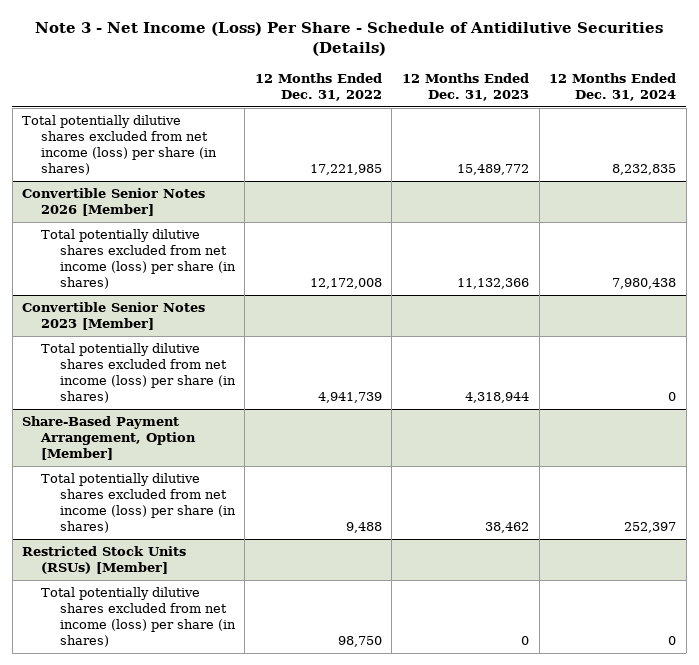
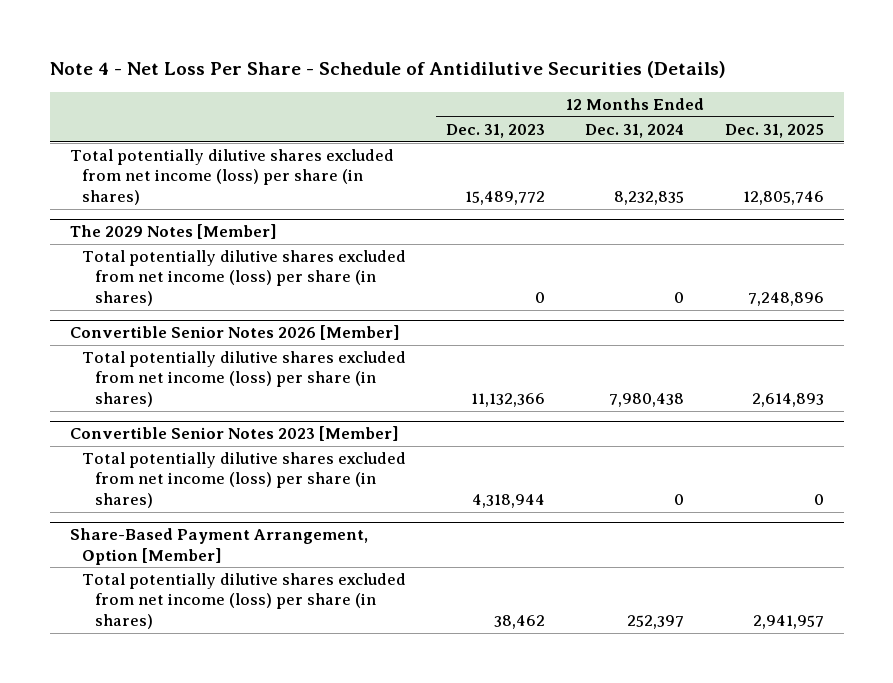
[35,21,664,56] Note 3 - Net Income (Loss) Per Share - Schedule of Antidilutive Securities (Details) -> [49,61,726,79] Note 4 - Net Loss Per Share - Schedule of Antidilutive Securities (Details)
[254,72,382,102] 12 Months Ended Dec. 31, 2022 -> none
none -> [724,124,824,139] Dec. 31, 2025
none -> [69,224,277,240] The 2029 Notes [Member]
none -> [82,250,407,306] Total potentially dilutive shares excluded from net income (loss) per share (in shares)
[22,546,187,575] Restricted Stock Units (RSUs) [Member] -> none
[41,587,236,648] Total potentially dilutive shares excluded from net income (loss) per share (in shares) -> none

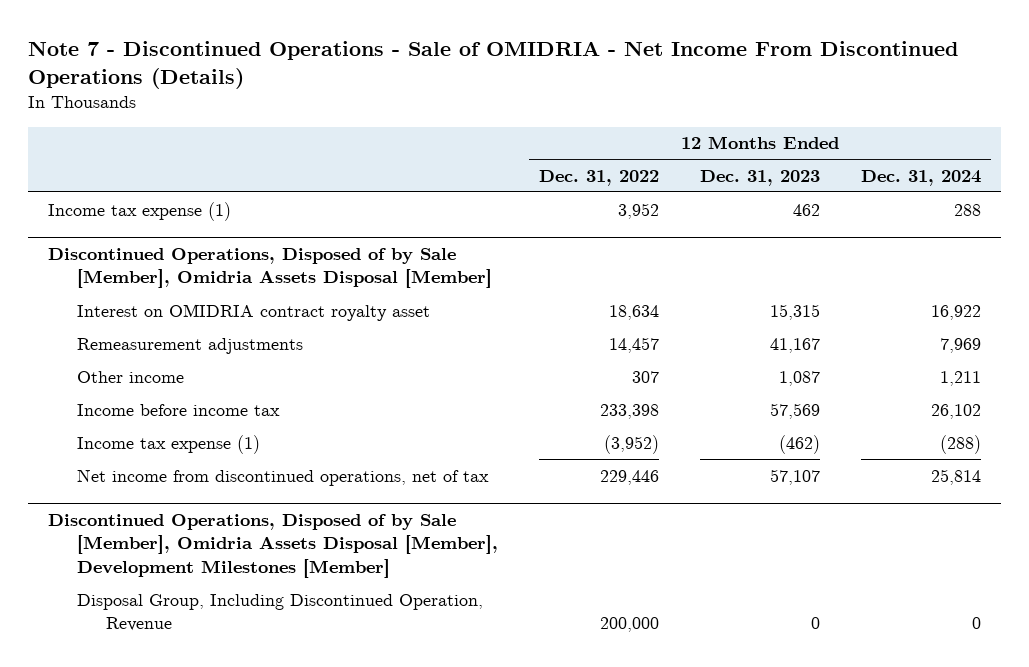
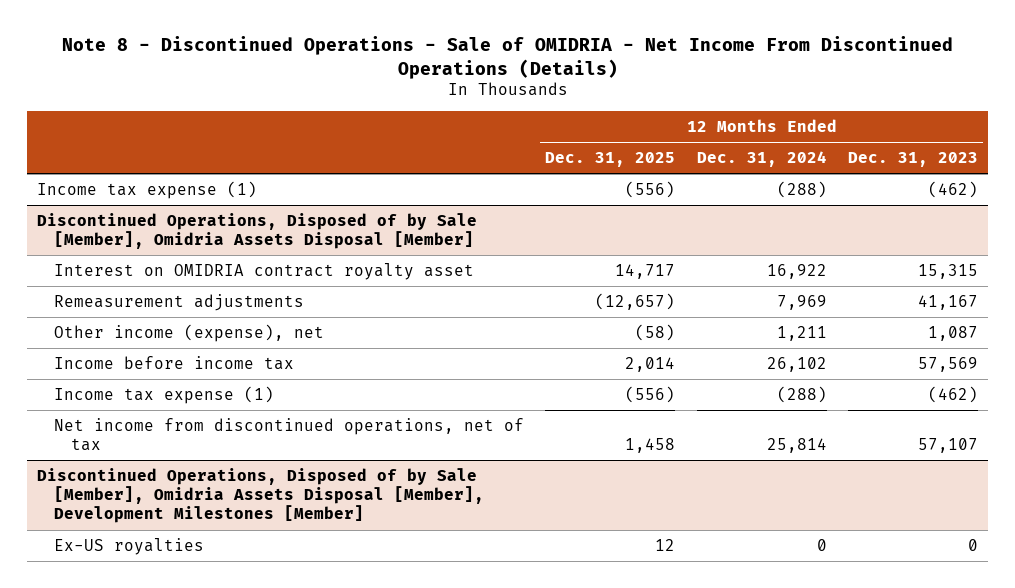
[27,41,958,90] Note 7 - Discontinued Operations - Sale of OMIDRIA - Net Income From Discontinued Operations (Details) -> [61,35,953,79] Note 8 - Discontinued Operations - Sale of OMIDRIA - Net Income From Discontinued Operations (Details)
[538,169,659,186] Dec. 31, 2022 -> none
none -> [545,152,676,168] Dec. 31, 2025
[792,203,820,216] 462 -> [927,180,978,198] (462)
[953,203,981,216] 288 -> [776,180,827,198] (288)
[77,370,185,383] Other income -> [54,323,325,342] Other income (expense), net
[77,593,484,631] Disposal Group, Including Discontinued Operation, Revenue -> [54,537,205,555] Ex-US royalties

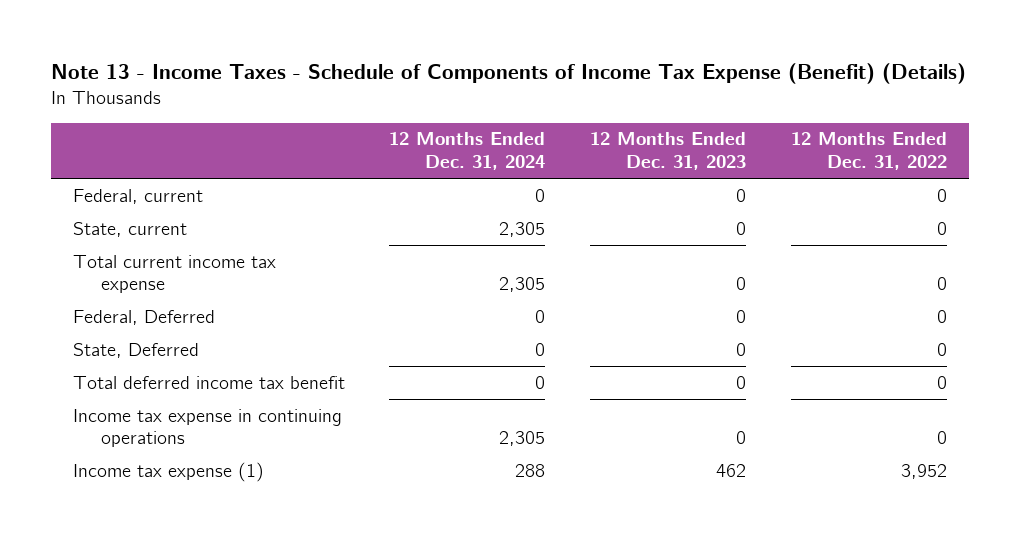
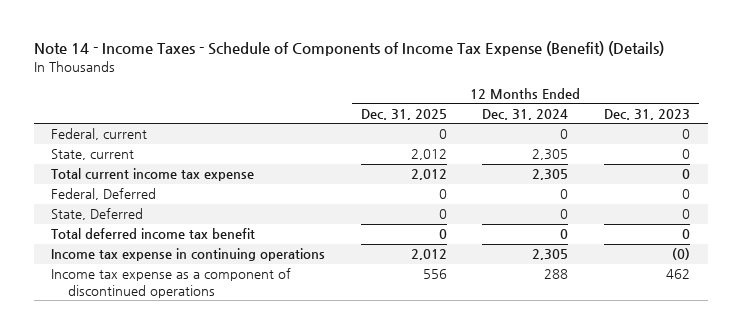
[50,63,966,85] Note 13 - Income Taxes - Schedule of Components of Income Tax Expense (Benefit) (Details) -> [33,41,664,57] Note 14 - Income Taxes - Schedule of Components of Income Tax Expense (Benefit) (Details)
[790,132,947,170] 12 Months Ended Dec. 31, 2022 -> none
none -> [360,108,447,120] Dec. 31, 2025
[736,431,747,445] 0 -> [671,248,690,261] (0)
[72,461,264,482] Income tax expense (1) -> [51,268,292,298] Income tax expense as a component of discontinued operations

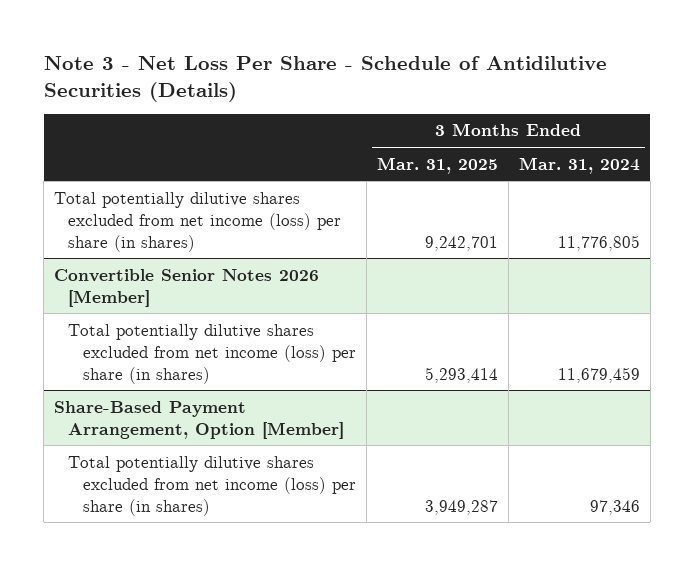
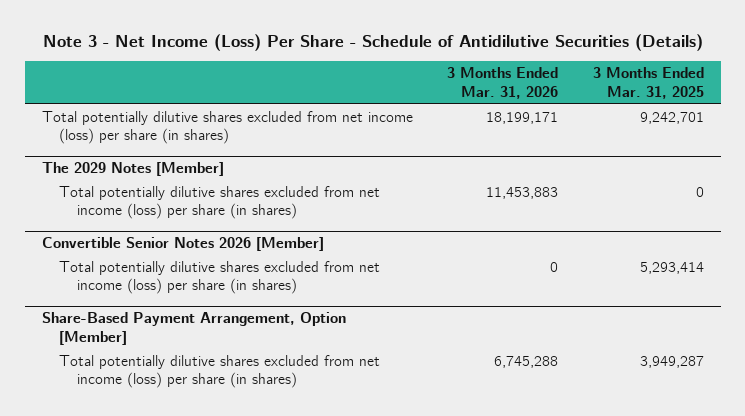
[43,56,607,102] Note 3 - Net Loss Per Share - Schedule of Antidilutive Securities (Details) -> [42,34,703,52] Note 3 - Net Income (Loss) Per Share - Schedule of Antidilutive Securities (Details)
[518,156,640,174] Mar. 31, 2024 -> none
none -> [447,67,559,99] 3 Months Ended Mar. 31, 2026
none -> [41,162,224,177] The 2029 Notes [Member]
none -> [59,185,381,220] Total potentially dilutive shares excluded from net income (loss) per share (in shares)

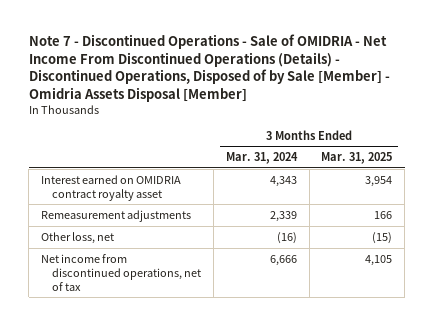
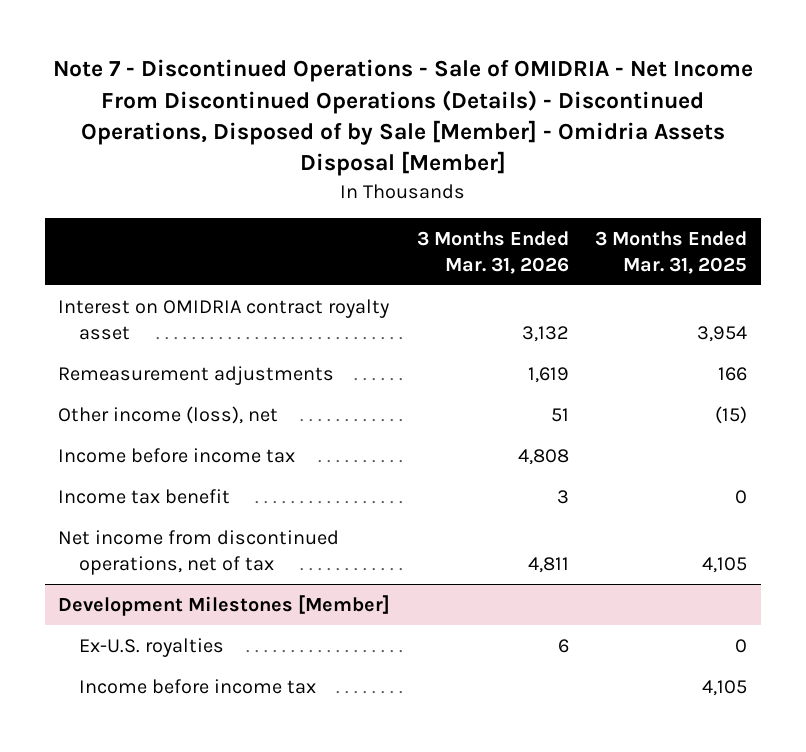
[225,152,298,165] Mar. 31, 2024 -> none
none -> [416,230,569,274] 3 Months Ended Mar. 31, 2026
[41,174,182,201] Interest earned on OMIDRIA contract royalty asset -> [58,298,390,341] Interest on OMIDRIA contract royalty asset
[41,231,115,244] Other loss, net -> [58,405,279,424] Other income (loss), net
none -> [58,447,296,463] Income before income tax
none -> [58,488,231,504] Income tax benefit
none -> [58,594,391,616] Development Milestones [Member]
none -> [79,637,225,657] Ex-U.S. royalties
none -> [79,678,317,694] Income before income tax

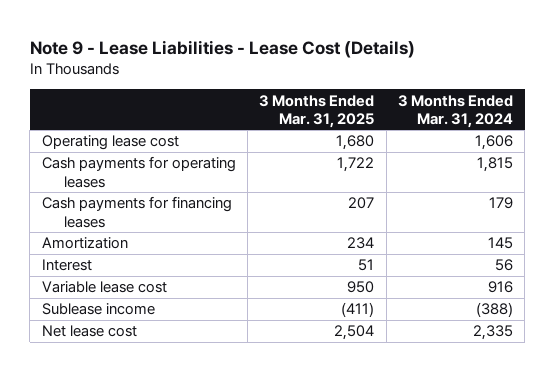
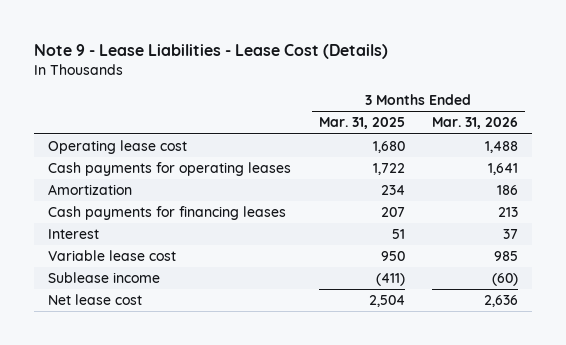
[397,94,513,128] 3 Months Ended Mar. 31, 2024 -> none
none -> [432,117,519,130] Mar. 31, 2026
[41,196,232,228] Cash payments for financing leases -> [47,206,286,221] Cash payments for financing leases

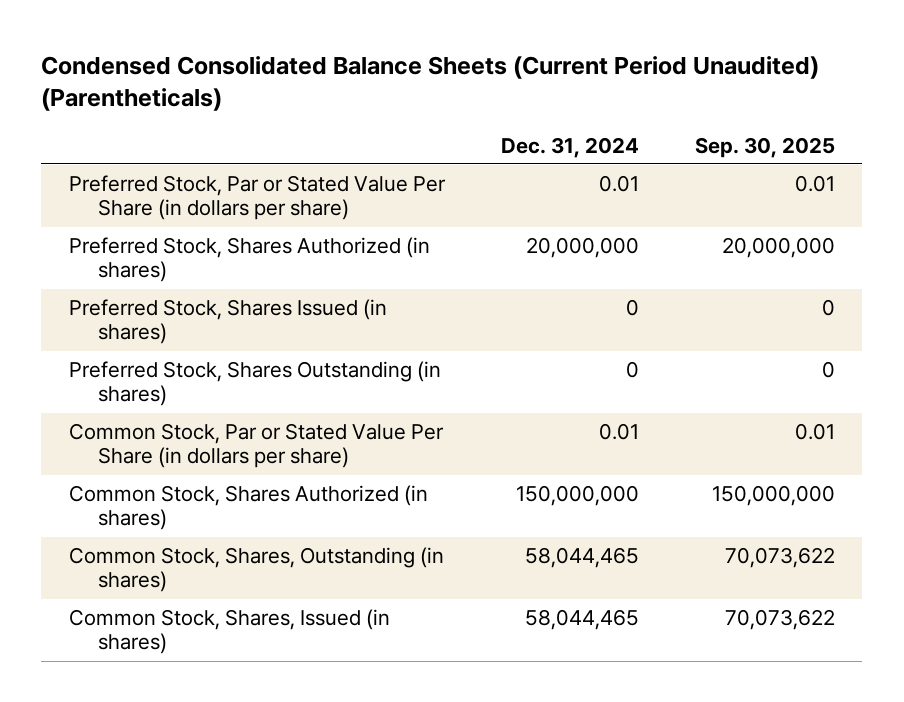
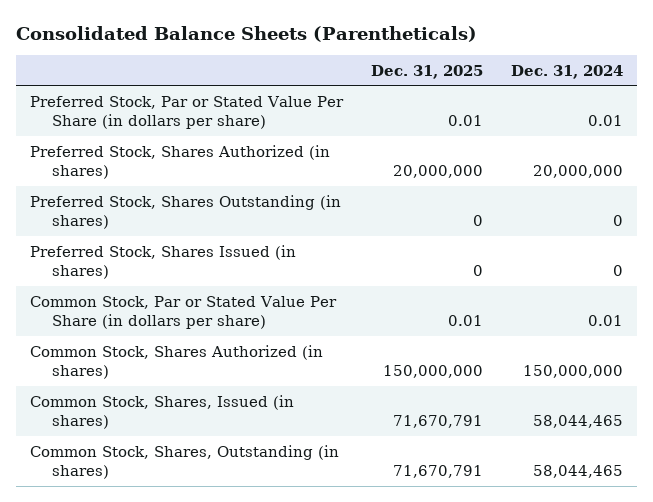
[41,55,820,111] Condensed Consolidated Balance Sheets (Current Period Unaudited) (Parentheticals) -> [16,25,478,42] Consolidated Balance Sheets (Parentheticals)
[694,136,835,158] Sep. 30, 2025 -> none
none -> [370,64,483,79] Dec. 31, 2025
[69,298,388,345] Preferred Stock, Shares Issued (in shares) -> [30,244,297,279] Preferred Stock, Shares Issued (in shares)
[69,546,445,593] Common Stock, Shares, Outstanding (in shares) -> [30,444,340,479] Common Stock, Shares, Outstanding (in shares)

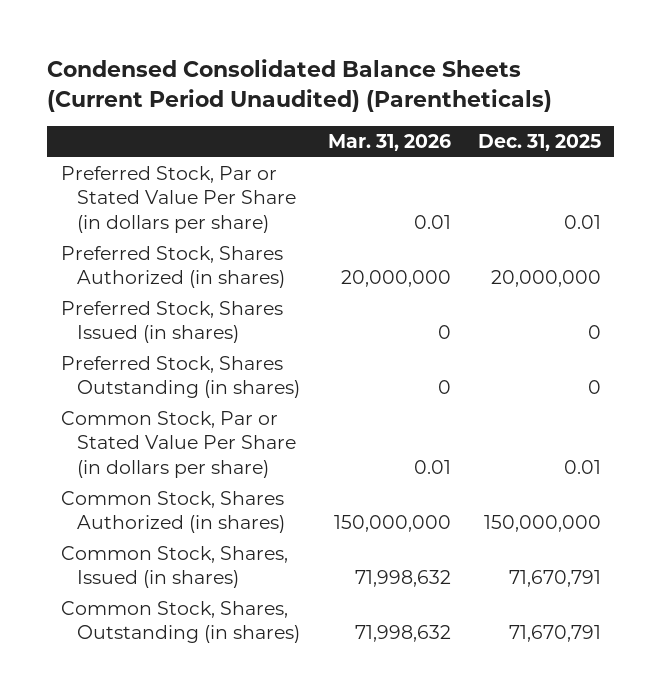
[16,25,478,42] Consolidated Balance Sheets (Parentheticals) -> [47,58,553,112] Condensed Consolidated Balance Sheets (Current Period Unaudited) (Parentheticals)
[510,64,623,79] Dec. 31, 2024 -> none
none -> [327,134,451,152] Mar. 31, 2026
[30,194,342,229] Preferred Stock, Shares Outstanding (in shares) -> [60,356,301,399] Preferred Stock, Shares Outstanding (in shares)

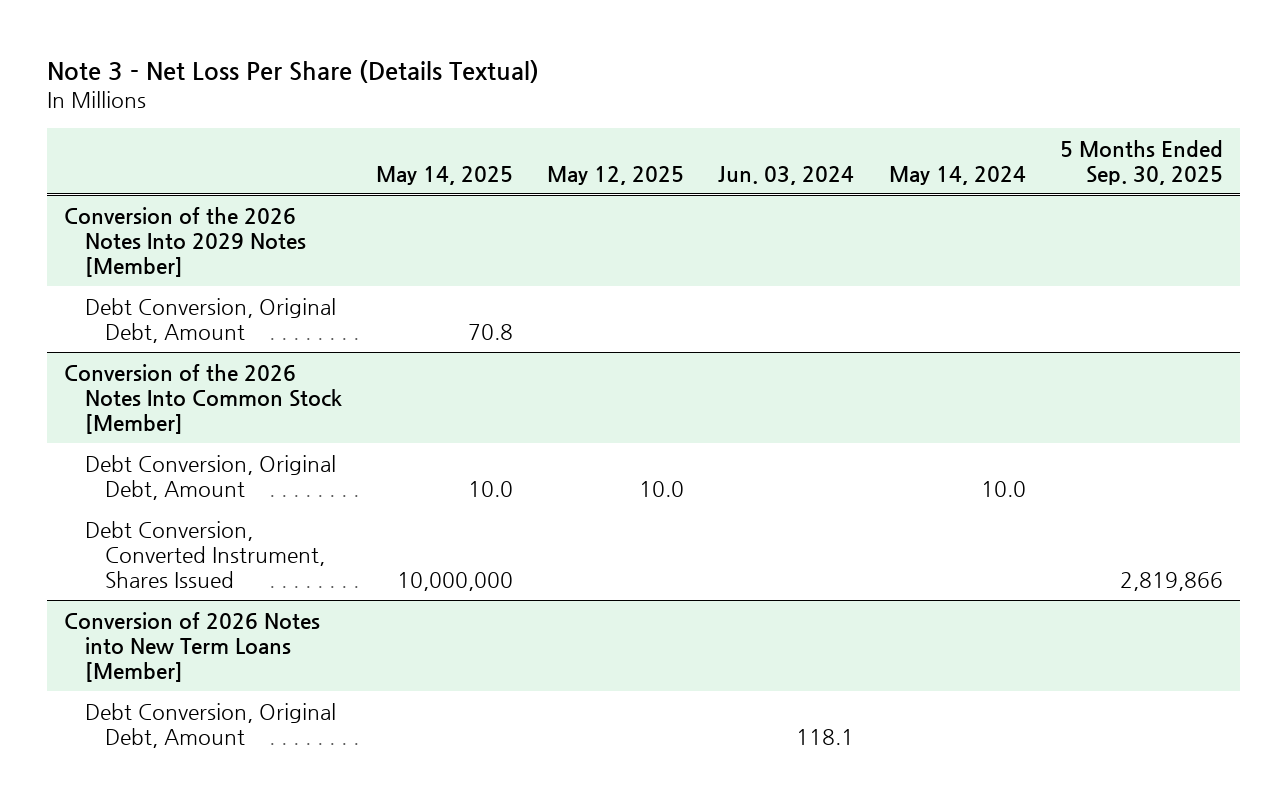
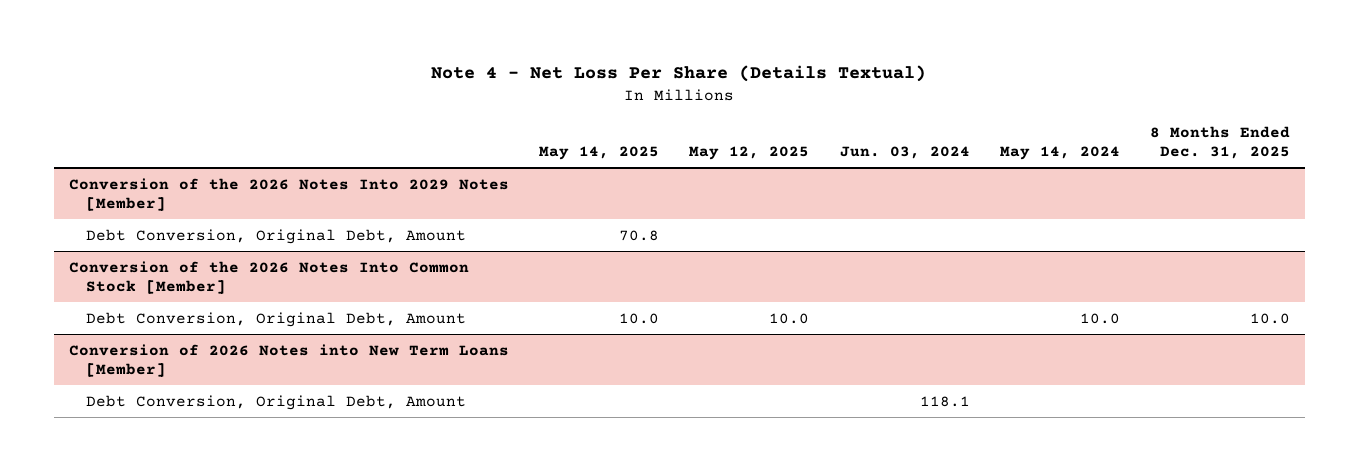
[47,60,540,84] Note 3 - Net Loss Per Share (Details Textual) -> [431,65,927,83] Note 4 - Net Loss Per Share (Details Textual)
[1060,139,1224,185] 5 Months Ended Sep. 30, 2025 -> none
none -> [1150,125,1291,159] 8 Months Ended Dec. 31, 2025
[84,520,326,588] Debt Conversion, Converted Instrument, Shares Issued -> none

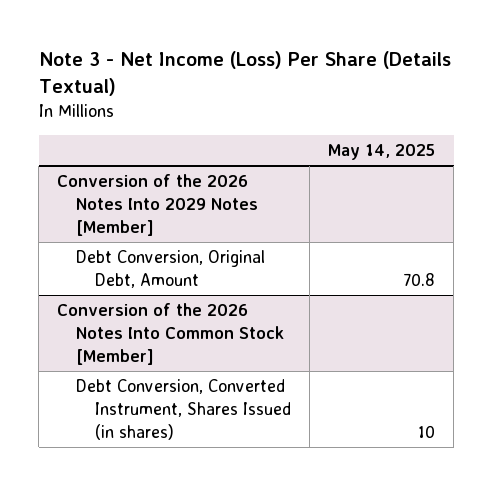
[431,65,927,83] Note 4 - Net Loss Per Share (Details Textual) -> [38,51,451,97] Note 3 - Net Income (Loss) Per Share (Details Textual)
[689,145,810,160] May 12, 2025 -> none
[839,145,970,159] Jun. 03, 2024 -> none
[999,145,1120,160] May 14, 2024 -> none
[1150,125,1291,159] 8 Months Ended Dec. 31, 2025 -> none
[86,311,467,327] Debt Conversion, Original Debt, Amount -> none
[68,343,509,377] Conversion of 2026 Notes into New Term Loans [Member] -> none
[86,394,467,410] Debt Conversion, Original Debt, Amount -> none
none -> [76,379,291,440] Debt Conversion, Converted Instrument, Shares Issued (in shares)

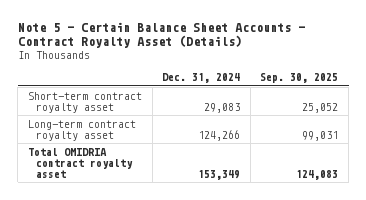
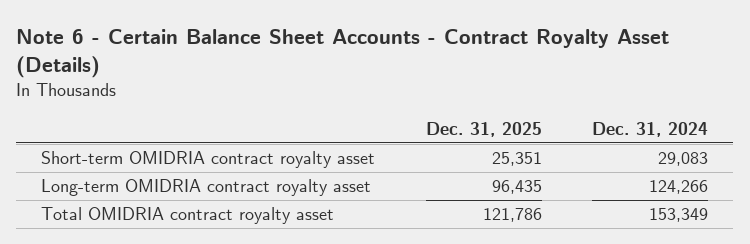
[17,22,305,49] Note 5 - Certain Balance Sheet Accounts - Contract Royalty Asset (Details) -> [16,29,670,79] Note 6 - Certain Balance Sheet Accounts - Contract Royalty Asset (Details)
[260,73,339,84] Sep. 30, 2025 -> none
none -> [425,121,542,137] Dec. 31, 2025
[27,91,142,113] Short-term contract royalty asset -> [41,151,376,169] Short-term OMIDRIA contract royalty asset
[27,119,136,141] Long-term contract royalty asset -> [41,179,372,197] Long-term OMIDRIA contract royalty asset

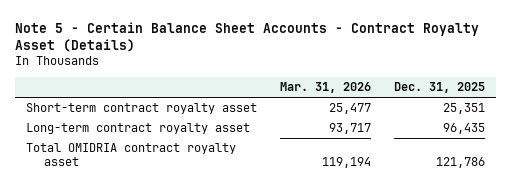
[16,29,670,79] Note 6 - Certain Balance Sheet Accounts - Contract Royalty Asset (Details) -> [15,21,480,53] Note 5 - Certain Balance Sheet Accounts - Contract Royalty Asset (Details)
[592,121,709,137] Dec. 31, 2024 -> none
none -> [280,82,372,94] Mar. 31, 2026
[41,151,376,169] Short-term OMIDRIA contract royalty asset -> [26,103,258,115] Short-term contract royalty asset
[41,179,372,197] Long-term OMIDRIA contract royalty asset -> [26,123,251,135] Long-term contract royalty asset

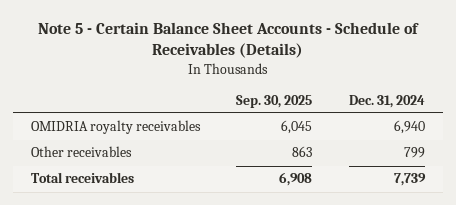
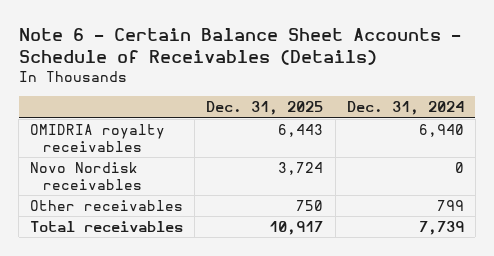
[37,22,419,59] Note 5 - Certain Balance Sheet Accounts - Schedule of Receivables (Details) -> [18,27,461,65] Note 6 - Certain Balance Sheet Accounts - Schedule of Receivables (Details)
[236,94,313,108] Sep. 30, 2025 -> none
none -> [206,101,324,116] Dec. 31, 2025
none -> [30,162,143,190] Novo Nordisk receivables

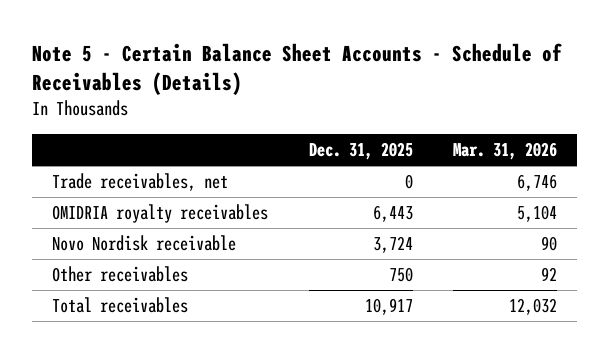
[18,27,461,65] Note 6 - Certain Balance Sheet Accounts - Schedule of Receivables (Details) -> [32,43,563,96] Note 5 - Certain Balance Sheet Accounts - Schedule of Receivables (Details)
[346,101,464,116] Dec. 31, 2024 -> none
none -> [452,141,557,160] Mar. 31, 2026
none -> [52,173,229,192] Trade receivables, net
[30,162,143,190] Novo Nordisk receivables -> [52,235,237,252] Novo Nordisk receivable

